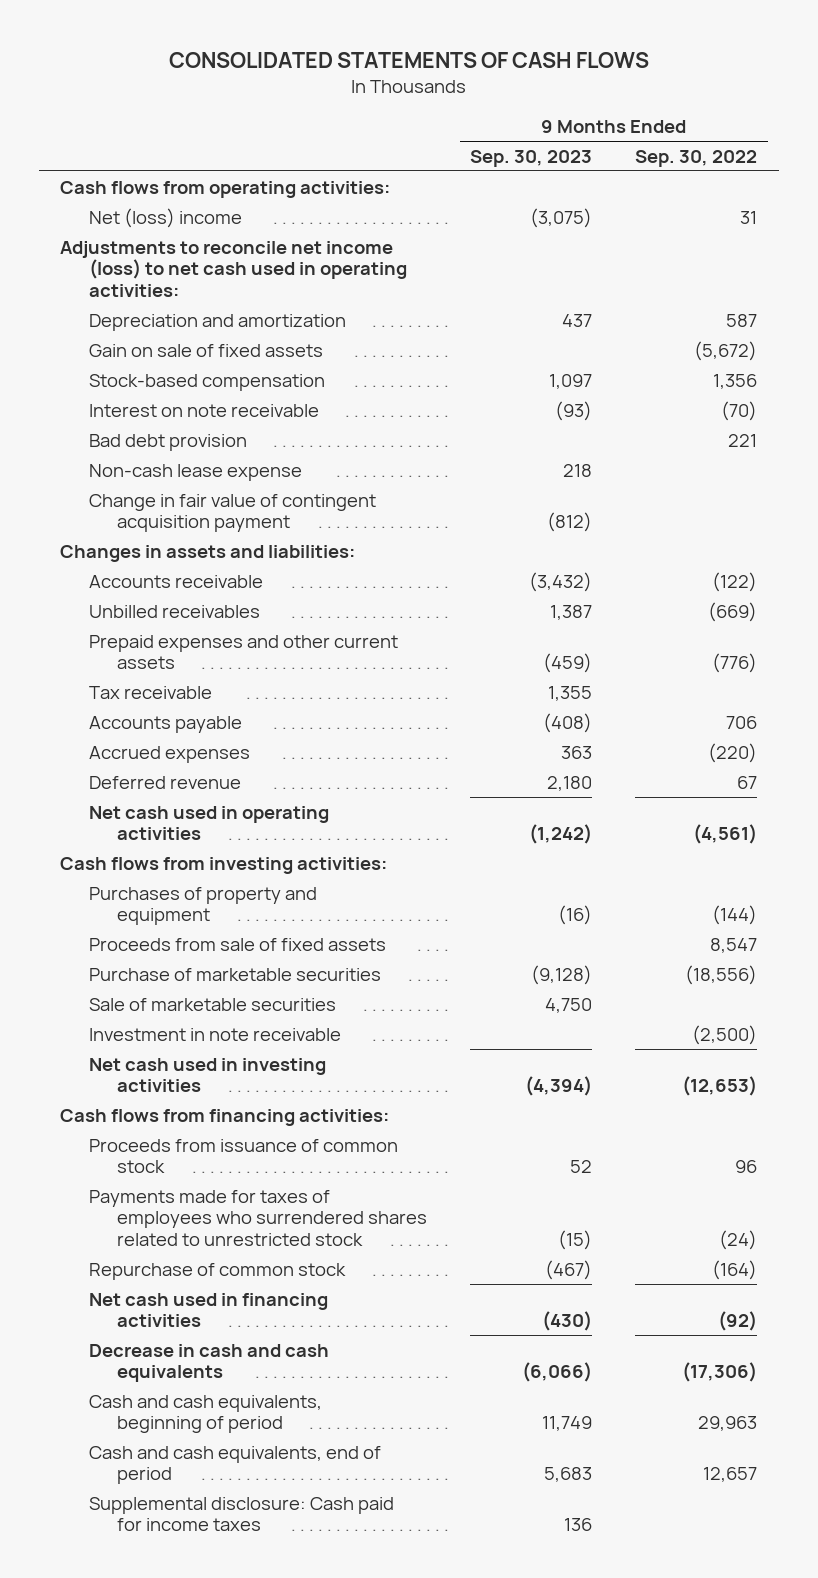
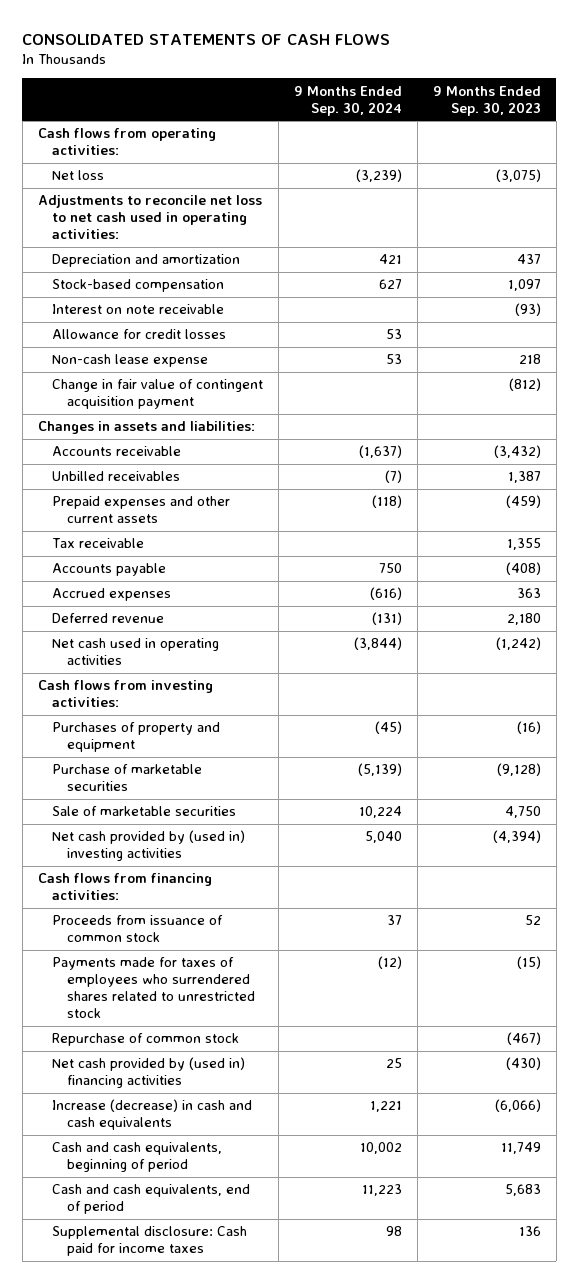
[635,149,758,167] Sep. 30, 2022 -> none
none -> [294,85,403,116] 9 Months Ended Sep. 30, 2024
[88,207,242,228] Net (loss) income -> [52,170,105,181] Net loss
[60,240,407,297] Adjustments to reconcile net income (loss) to net cash used in operating activities: -> [37,195,262,240] Adjustments to reconcile net loss to net cash used in operating activities:
[88,343,323,357] Gain on sale of fixed assets -> none
[88,433,247,451] Bad debt provision -> [52,329,227,340] Allowance for credit losses
[88,937,386,951] Proceeds from sale of fixed assets -> none
[88,1027,341,1041] Investment in note receivable -> none
[88,1057,326,1093] Net cash used in investing activities -> [52,830,246,862] Net cash provided by (used in) investing activities
[88,1292,328,1328] Net cash used in financing activities -> [52,1057,246,1089] Net cash provided by (used in) financing activities
[88,1343,329,1383] Decrease in cash and cash equivalents -> [52,1099,253,1131] Increase (decrease) in cash and cash equivalents

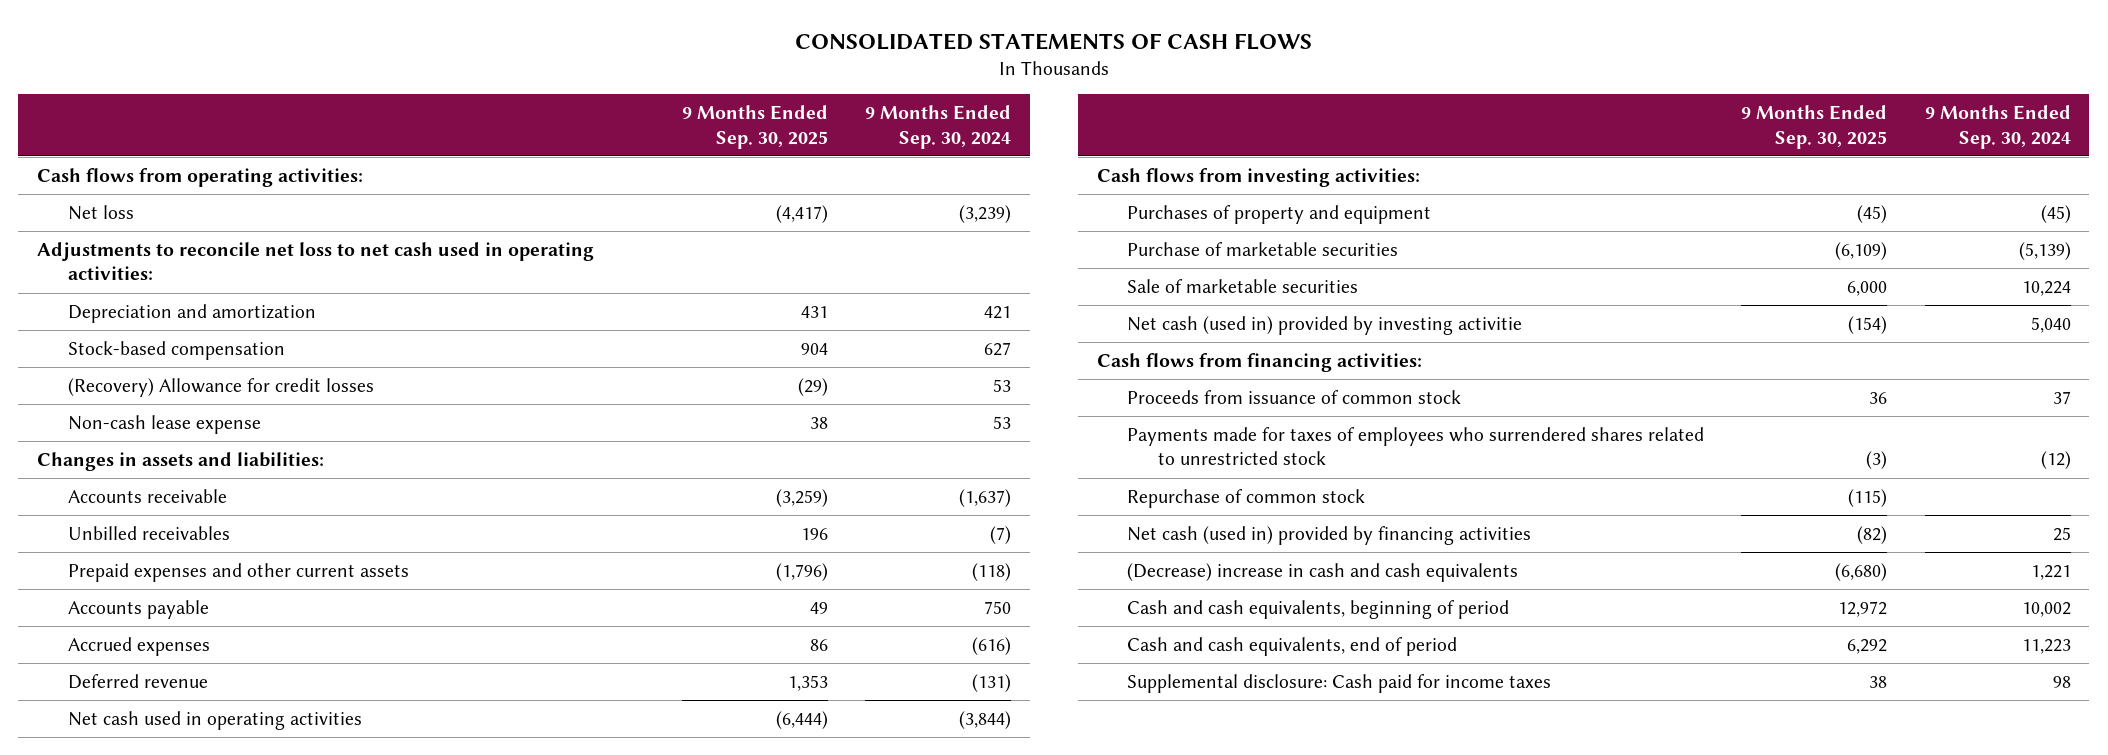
[432,85,541,116] 9 Months Ended Sep. 30, 2023 -> none
none -> [681,104,828,149] 9 Months Ended Sep. 30, 2025
[52,304,225,315] Interest on note receivable -> none
[52,329,227,340] Allowance for credit losses -> [67,377,374,397] (Recovery) Allowance for credit losses
[52,379,264,410] Change in fair value of contingent acquisition payment -> none
[52,538,145,549] Tax receivable -> none
[52,830,246,862] Net cash provided by (used in) investing activities -> [1127,315,1523,335] Net cash (used in) provided by investing activitie
[52,1057,246,1089] Net cash provided by (used in) financing activities -> [1127,525,1532,545] Net cash (used in) provided by financing activities
[52,1099,253,1131] Increase (decrease) in cash and cash equivalents -> [1127,562,1519,582] (Decrease) increase in cash and cash equivalents

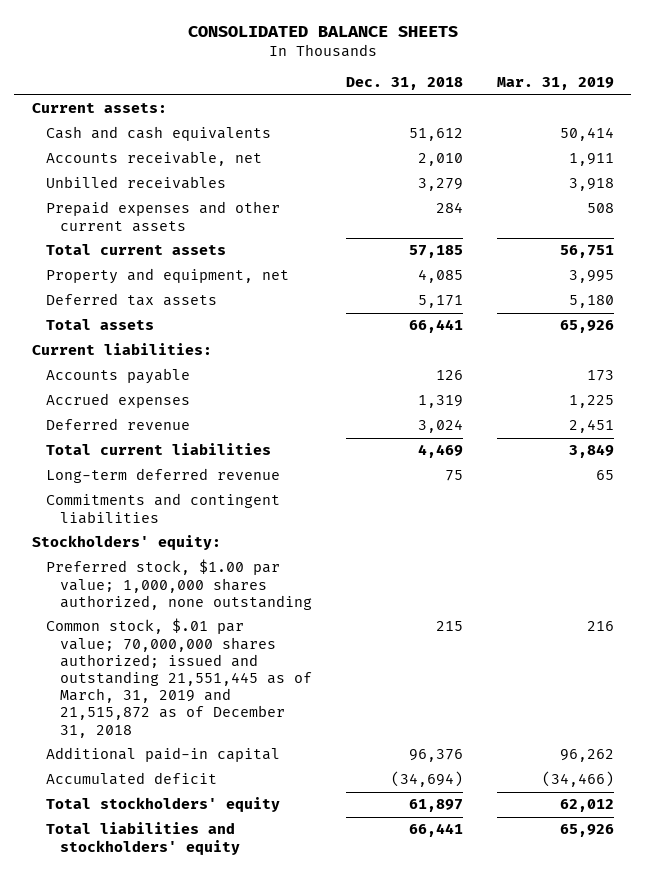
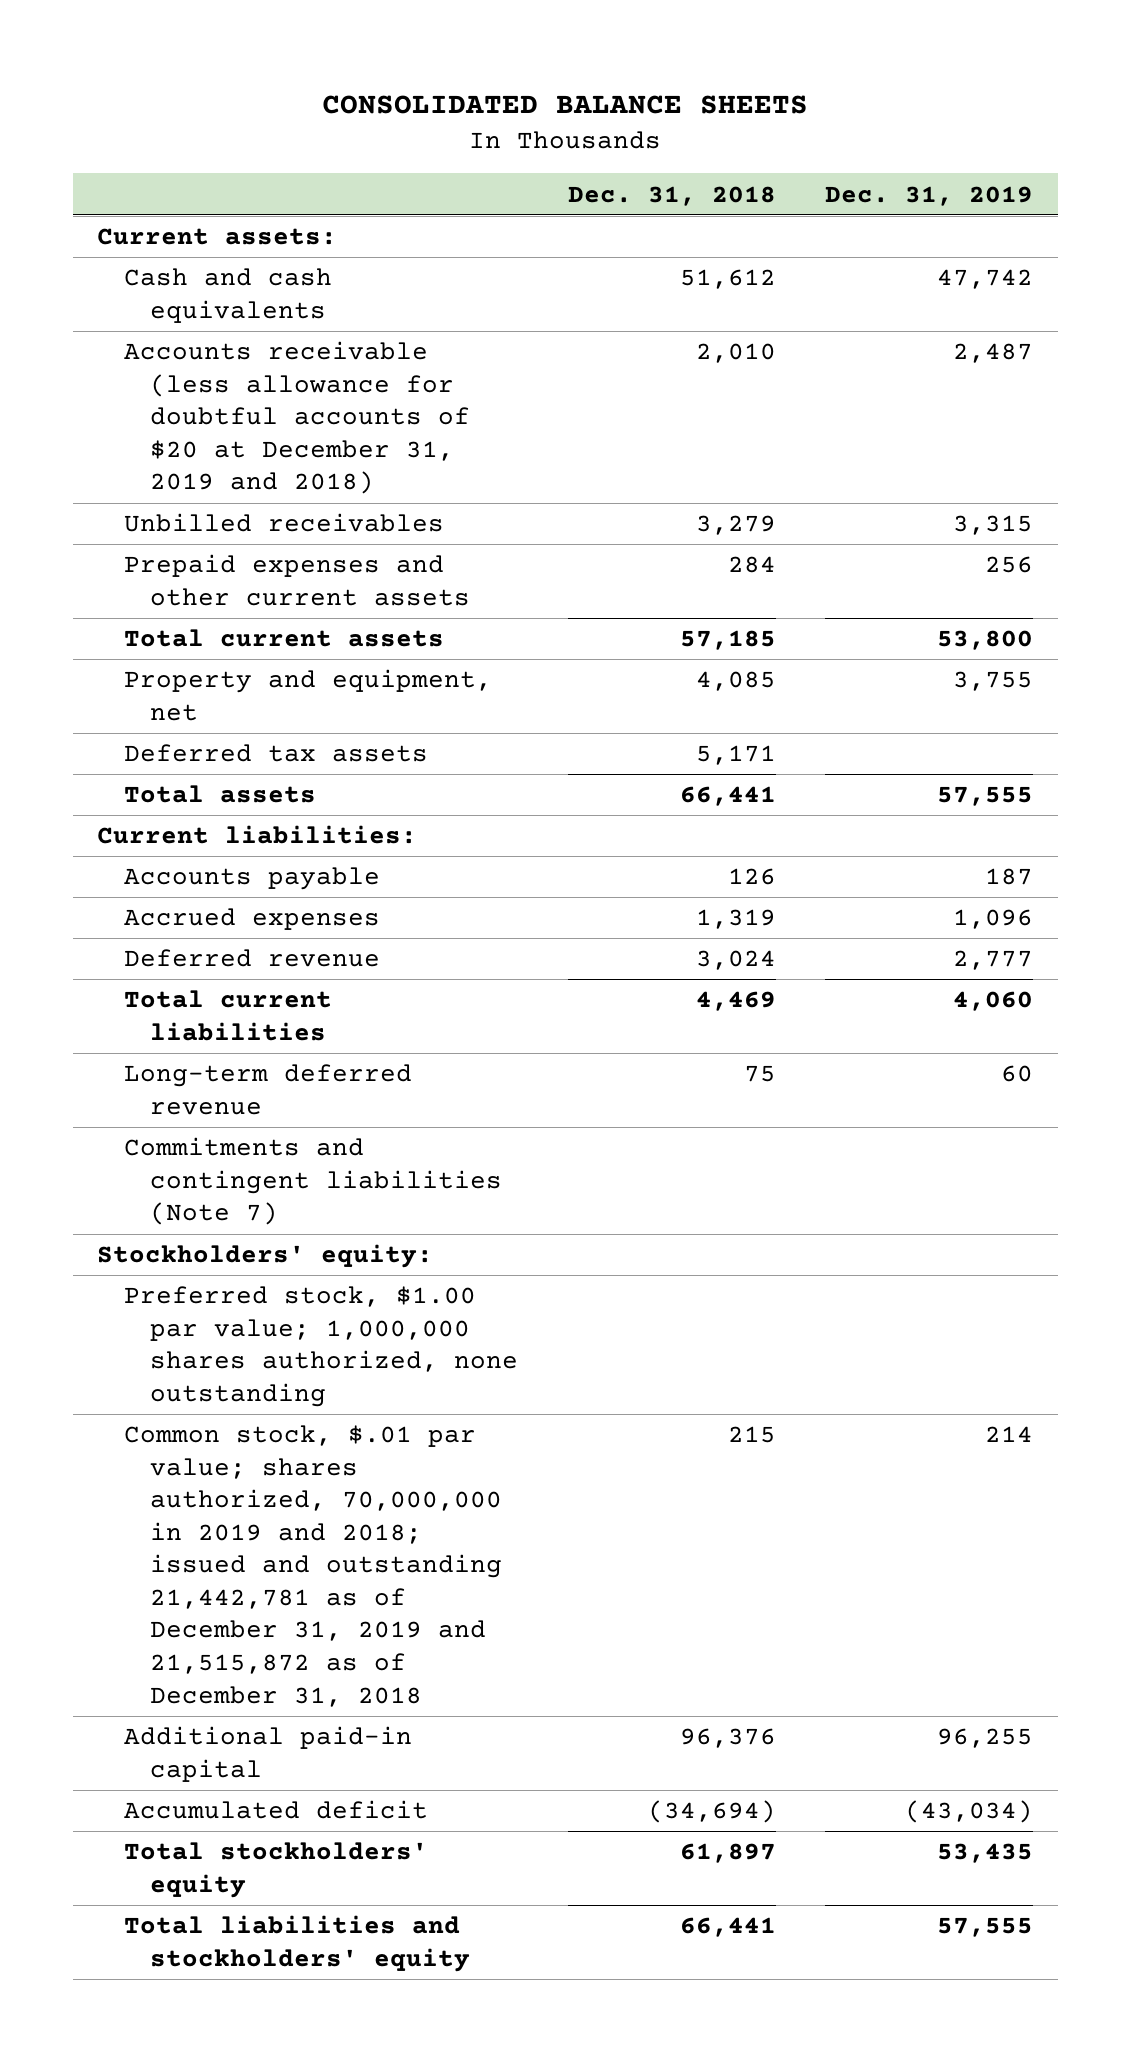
[497,77,615,91] Mar. 31, 2019 -> none
none -> [825,185,1034,206] Dec. 31, 2019
[45,151,262,167] Accounts receivable, net -> [123,341,471,495] Accounts receivable (less allowance for doubtful accounts of $20 at December 31, 2019 and 2018)
[45,493,280,524] Commitments and contingent liabilities -> [123,1137,503,1226] Commitments and contingent liabilities (Note 7)
[45,618,312,738] Common stock, $.01 par value; 70,000,000 shares authorized; issued and outstanding 21,551,445 as of March, 31, 2019 and 21,515,872 as of December 31, 2018 -> [123,1425,503,1707] Common stock, $.01 par value; shares authorized, 70,000,000 in 2019 and 2018; issued and outstanding 21,442,781 as of December 31, 2019 and 21,515,872 as of December 31, 2018

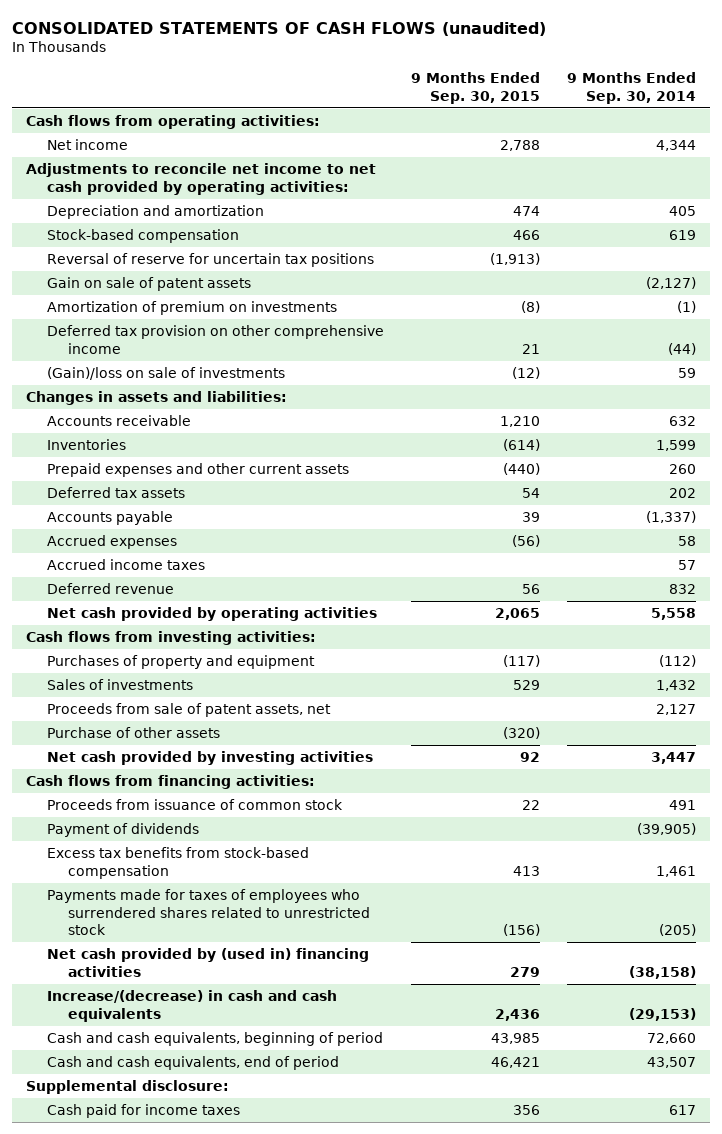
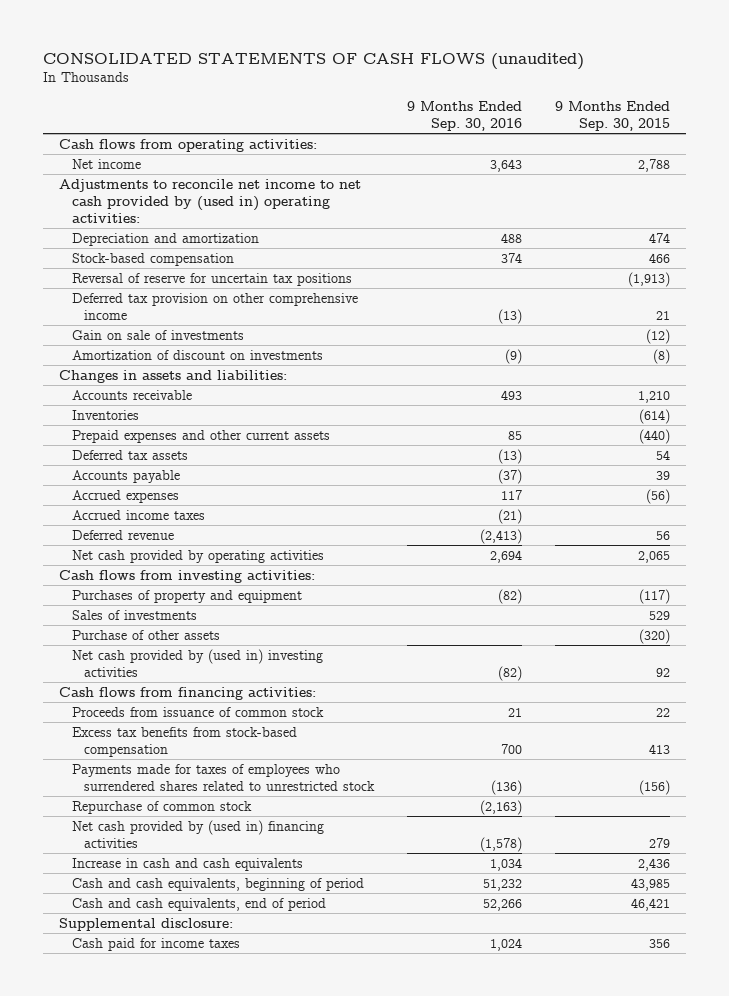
[567,72,697,104] 9 Months Ended Sep. 30, 2014 -> none
none -> [407,100,523,131] 9 Months Ended Sep. 30, 2016
[25,163,376,195] Adjustments to reconcile net income to net cash provided by operating activities: -> [58,178,361,223] Adjustments to reconcile net income to net cash provided by (used in) operating activities:
[46,277,251,292] Gain on sale of patent assets -> none
[46,301,337,316] Amortization of premium on investments -> none
[46,367,285,381] (Gain)/loss on sale of investments -> [71,329,244,340] Gain on sale of investments
none -> [71,349,323,360] Amortization of discount on investments
[46,703,331,718] Proceeds from sale of patent assets, net -> none
[46,751,373,766] Net cash provided by investing activities -> [71,648,323,677] Net cash provided by (used in) investing activities
[46,823,199,838] Payment of dividends -> none
none -> [71,800,252,814] Repurchase of common stock
[46,990,337,1022] Increase/(decrease) in cash and cash equivalents -> [71,857,303,871] Increase in cash and cash equivalents

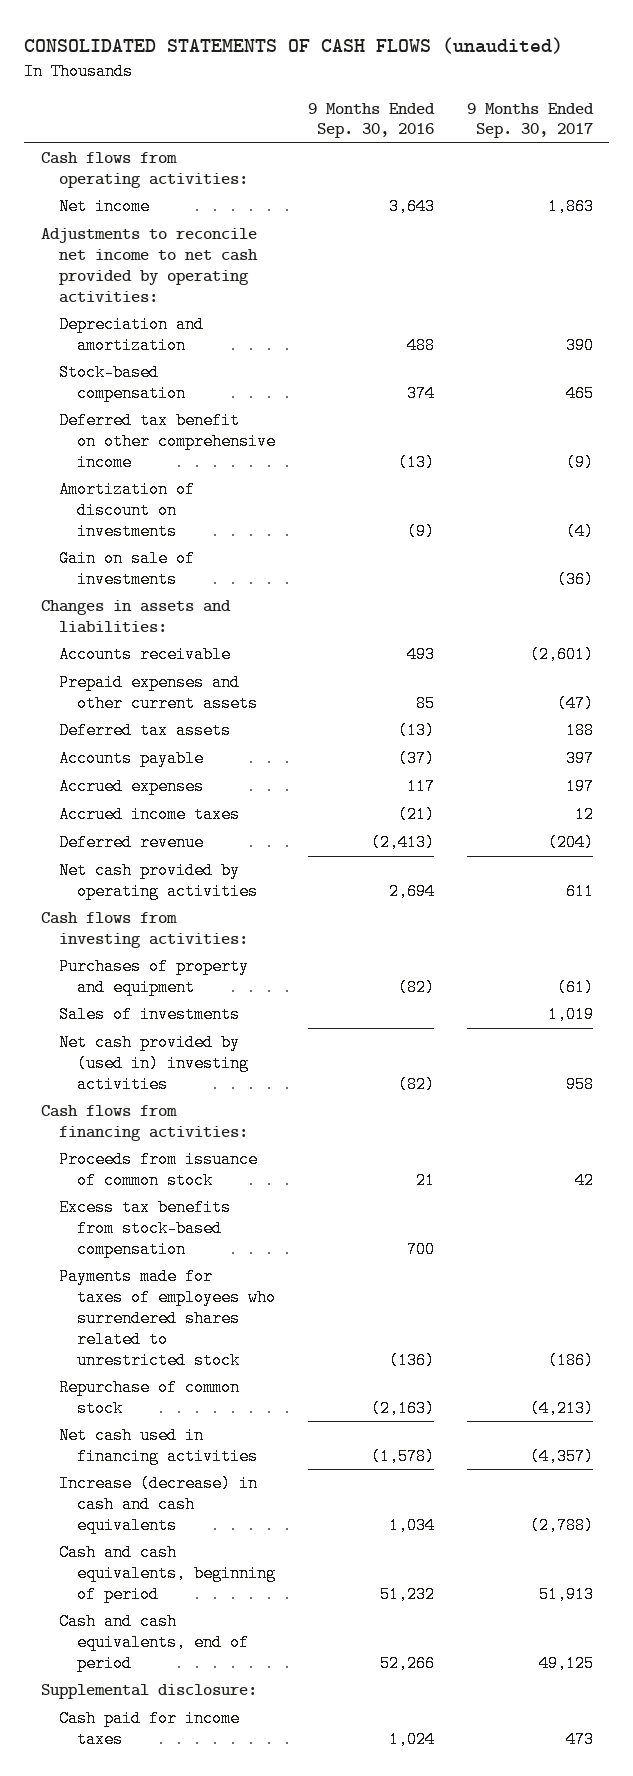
[554,100,670,131] 9 Months Ended Sep. 30, 2015 -> none
none -> [466,102,594,139] 9 Months Ended Sep. 30, 2017
[58,178,361,223] Adjustments to reconcile net income to net cash provided by (used in) operating activities: -> [40,228,258,303] Adjustments to reconcile net income to net cash provided by operating activities:
[71,272,352,286] Reversal of reserve for uncertain tax positions -> none
[71,292,358,320] Deferred tax provision on other comprehensive income -> [58,412,276,471] Deferred tax benefit on other comprehensive income
[71,329,244,340] Gain on sale of investments -> [58,550,195,589] Gain on sale of investments
[71,409,139,420] Inventories -> none
[71,629,220,640] Purchase of other assets -> none
[71,819,324,848] Net cash provided by (used in) financing activities -> [58,1427,258,1466] Net cash used in financing activities
[71,857,303,871] Increase in cash and cash equivalents -> [58,1475,258,1534] Increase (decrease) in cash and cash equivalents

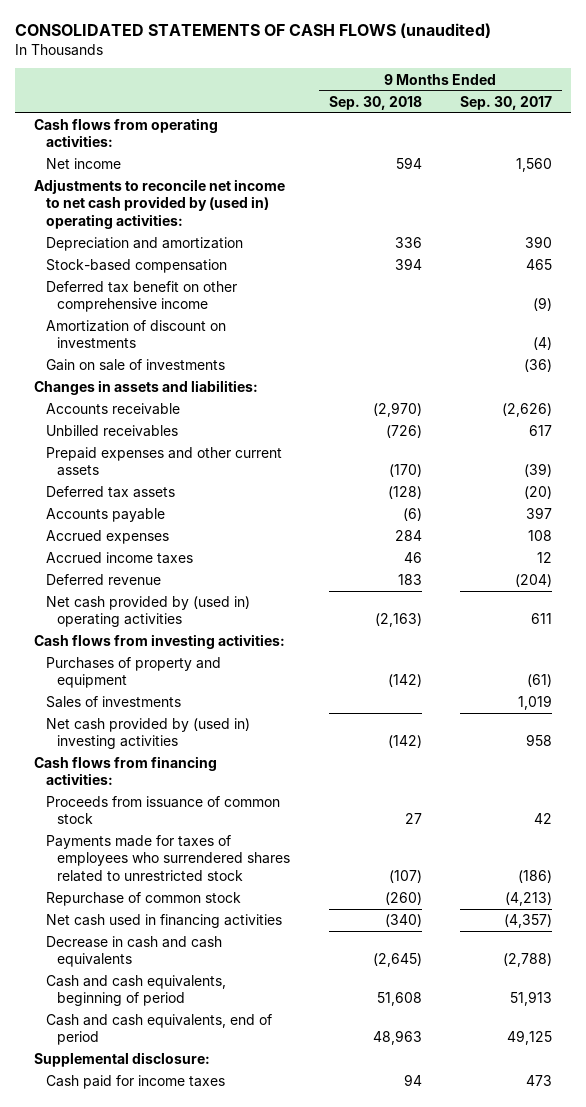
[307,102,435,139] 9 Months Ended Sep. 30, 2016 -> none
none -> [328,95,422,110] Sep. 30, 2018
[547,198,594,216] 1,863 -> [516,158,553,173] 1,560
[40,228,258,303] Adjustments to reconcile net income to net cash provided by operating activities: -> [33,179,285,229] Adjustments to reconcile net income to net cash provided by (used in) operating activities:
[529,646,594,664] (2,601) -> [502,403,553,418] (2,626)
none -> [45,425,178,438] Unbilled receivables
[556,695,594,713] (47) -> [524,463,553,478] (39)
[565,722,594,740] 188 -> [524,486,553,500] (20)
[565,778,594,796] 197 -> [528,530,553,542] 108
[58,862,258,901] Net cash provided by operating activities -> [45,596,250,628] Net cash provided by (used in) operating activities
[58,1199,231,1258] Excess tax benefits from stock-based compensation -> none
[58,1475,258,1534] Increase (decrease) in cash and cash equivalents -> [45,936,222,968] Decrease in cash and cash equivalents

